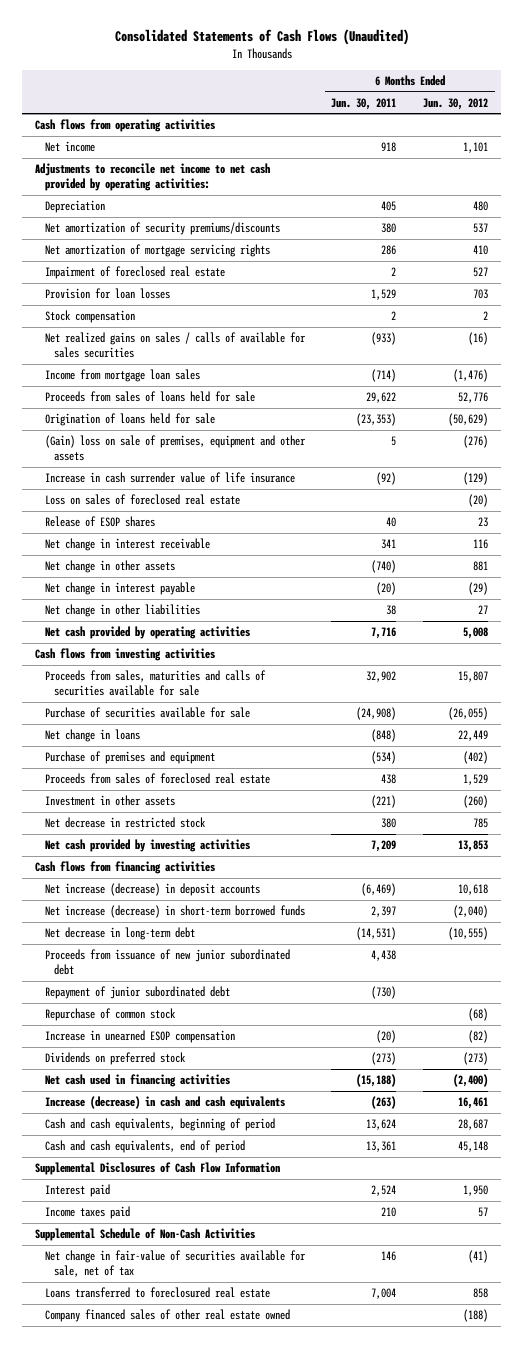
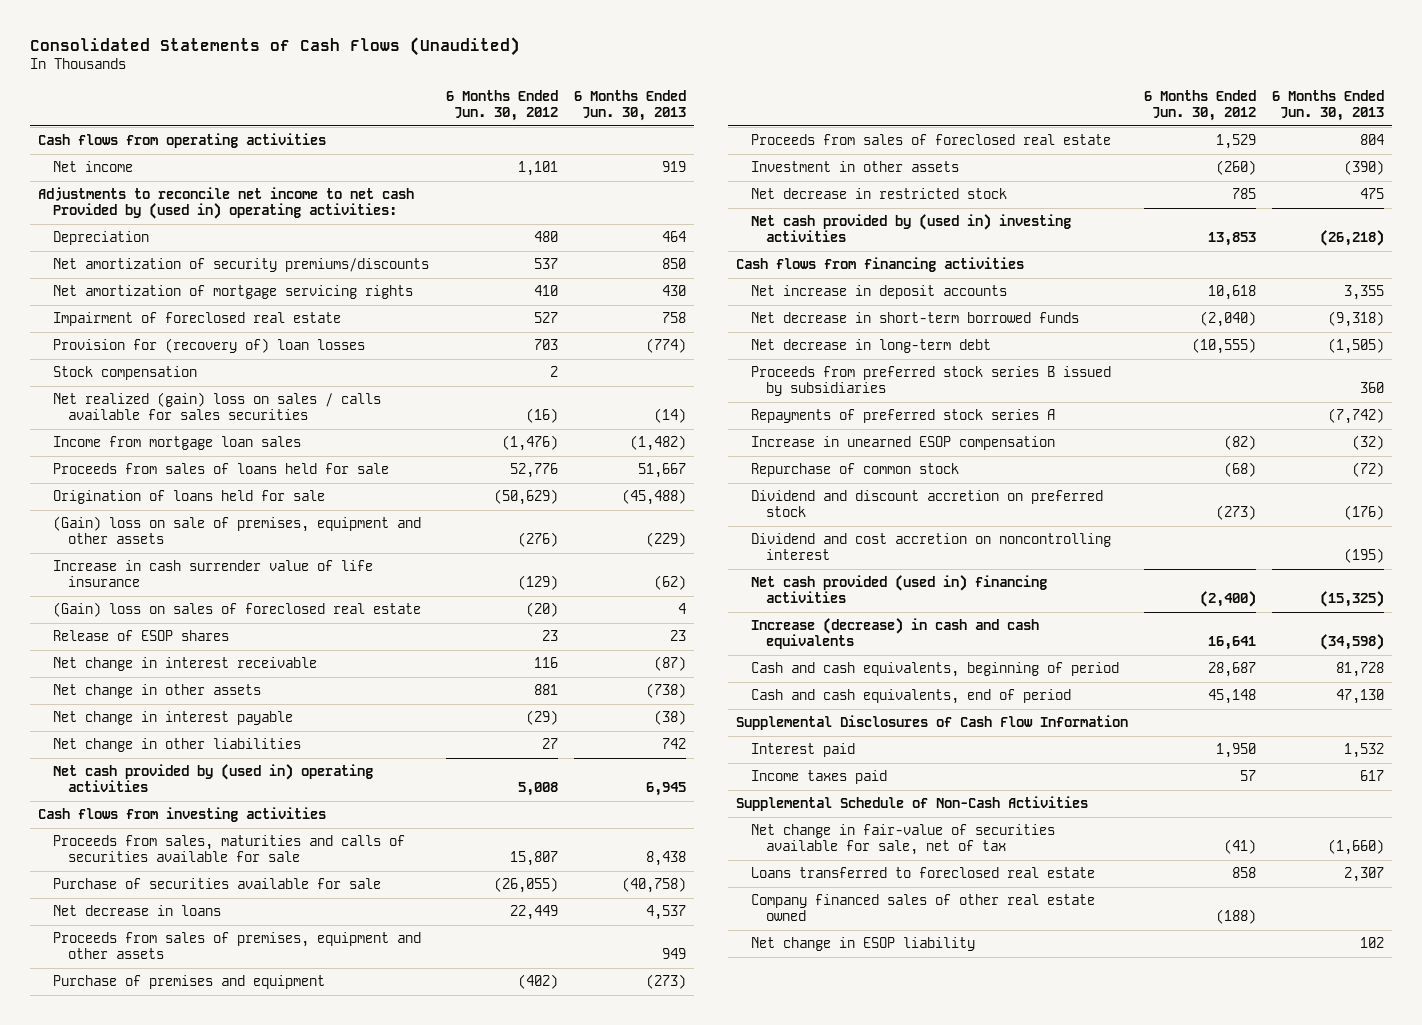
[331,97,397,110] Jun. 30, 2011 -> none
none -> [574,90,687,122] 6 Months Ended Jun. 30, 2013
[35,163,271,192] Adjustments to reconcile net income to net cash provided by operating activities: -> [37,187,414,220] Adjustments to reconcile net income to net cash Provided by (used in) operating activities:
[44,288,170,300] Provision for loan losses -> [53,338,366,354] Provision for (recovery of) loan losses
[44,332,306,359] Net realized gains on sales / calls of available for sales securities -> [53,392,382,421] Net realized (gain) loss on sales / calls available for sales securities
[44,494,240,506] Loss on sales of foreclosed real estate -> [53,602,422,618] (Gain) loss on sales of foreclosed real estate
[44,626,250,640] Net cash provided by operating activities -> [53,764,374,793] Net cash provided by (used in) operating activities
[44,729,140,743] Net change in loans -> [53,905,222,917] Net decrease in loans
none -> [53,932,422,960] Proceeds from sales of premises, equipment and other assets
[44,839,250,853] Net cash provided by investing activities -> [751,214,1072,243] Net cash provided by (used in) investing activities
[44,883,260,897] Net increase (decrease) in deposit accounts -> [751,285,1008,300] Net increase in deposit accounts
[44,905,305,919] Net increase (decrease) in short-term borrowed funds -> [751,312,1080,324] Net decrease in short-term borrowed funds
[44,949,290,976] Proceeds from issuance of new junior subordinated debt -> none
[44,986,230,1000] Repayment of junior subordinated debt -> none
none -> [751,366,1112,397] Proceeds from preferred stock series B issued by subsidiaries
none -> [751,409,1056,424] Repayments of preferred stock series A
[44,1008,176,1022] Repurchase of common stock -> [751,463,960,478] Repurchase of common stock
[44,1052,186,1066] Dividends on preferred stock -> [751,490,1104,518] Dividend and discount accretion on preferred stock
none -> [751,533,1112,561] Dividend and cost accretion on noncontrolling interest
[44,1074,230,1088] Net cash used in financing activities -> [751,575,1048,604] Net cash provided (used in) financing activities
[457,1097,488,1110] 16,461 -> [1208,636,1257,651] 16,641
[44,1287,270,1299] Loans transferred to foreclosured real estate -> [751,867,1096,879] Loans transferred to foreclosed real estate
none -> [751,937,976,952] Net change in ESOP liability

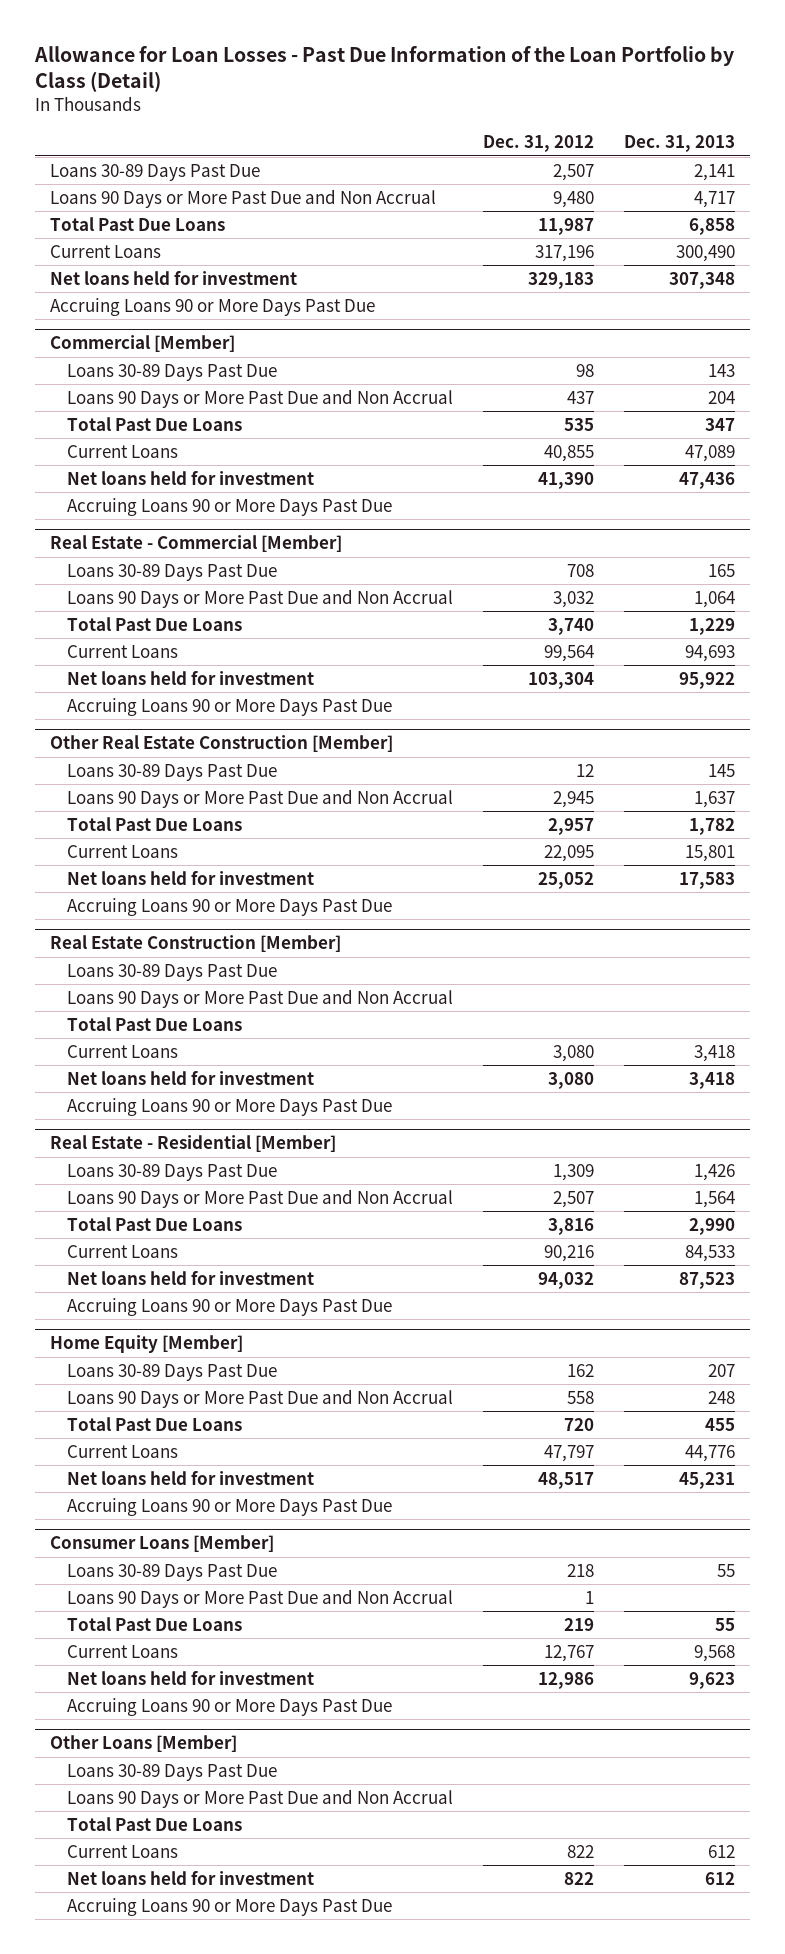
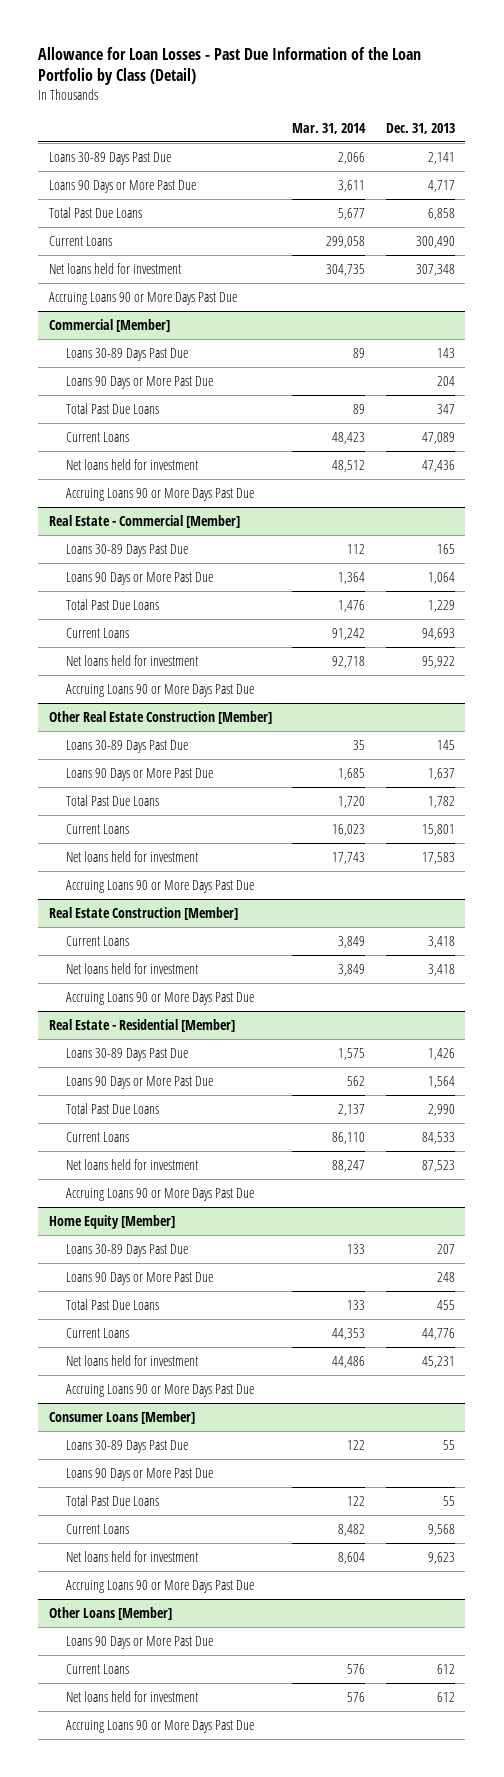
[482,135,594,153] Dec. 31, 2012 -> none
none -> [292,122,367,134] Mar. 31, 2014
[50,188,437,208] Loans 90 Days or More Past Due and Non Accrual -> [48,179,196,193] Loans 90 Days or More Past Due
[66,388,453,408] Loans 90 Days or More Past Due and Non Accrual -> [65,375,213,389] Loans 90 Days or More Past Due
[66,588,453,608] Loans 90 Days or More Past Due and Non Accrual -> [65,571,213,585] Loans 90 Days or More Past Due
[66,788,453,808] Loans 90 Days or More Past Due and Non Accrual -> [65,767,213,781] Loans 90 Days or More Past Due
[66,963,277,981] Loans 30-89 Days Past Due -> none
[66,988,453,1008] Loans 90 Days or More Past Due and Non Accrual -> none
[66,1016,242,1031] Total Past Due Loans -> none
[66,1188,453,1208] Loans 90 Days or More Past Due and Non Accrual -> [65,1075,213,1089] Loans 90 Days or More Past Due
[66,1388,453,1408] Loans 90 Days or More Past Due and Non Accrual -> [65,1271,213,1285] Loans 90 Days or More Past Due
[66,1588,453,1608] Loans 90 Days or More Past Due and Non Accrual -> [65,1467,213,1481] Loans 90 Days or More Past Due
[66,1763,277,1781] Loans 30-89 Days Past Due -> none
[66,1816,242,1831] Total Past Due Loans -> none
[66,1788,453,1808] Loans 90 Days or More Past Due and Non Accrual -> [65,1635,213,1649] Loans 90 Days or More Past Due

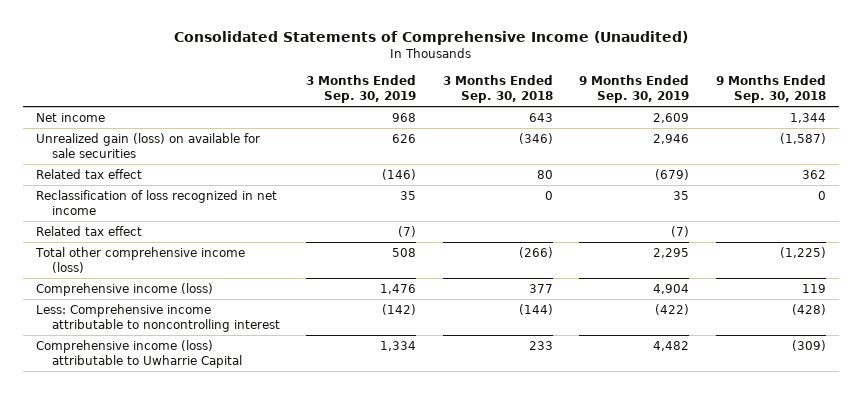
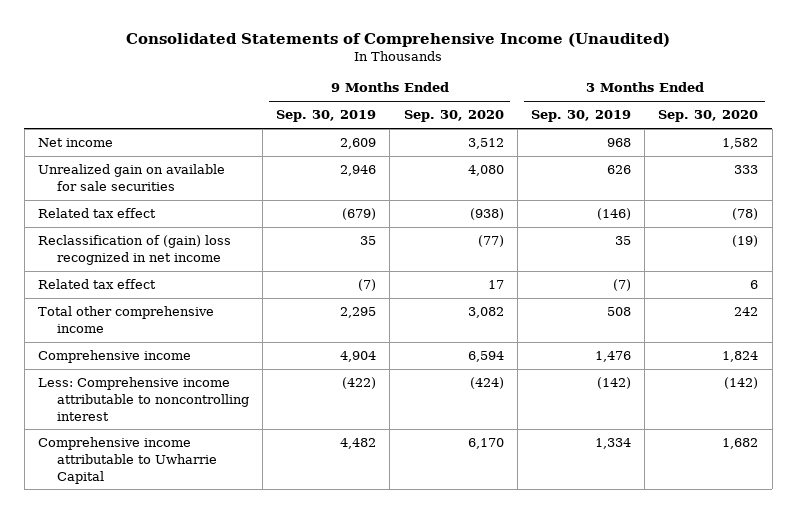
[442,74,553,103] 3 Months Ended Sep. 30, 2018 -> none
[715,74,826,103] 9 Months Ended Sep. 30, 2018 -> none
none -> [403,110,504,123] Sep. 30, 2020
none -> [658,110,759,123] Sep. 30, 2020
[36,133,261,158] Unrealized gain (loss) on available for sale securities -> [37,164,225,191] Unrealized gain on available for sale securities
[36,190,278,215] Reclassification of loss recognized in net income -> [37,235,231,265] Reclassification of (gain) loss recognized in net income
[35,247,246,273] Total other comprehensive income (loss) -> [37,306,214,333] Total other comprehensive income
[36,283,214,297] Comprehensive income (loss) -> [37,350,191,364] Comprehensive income
[36,340,243,368] Comprehensive income (loss) attributable to Uwharrie Capital -> [37,437,217,484] Comprehensive income attributable to Uwharrie Capital

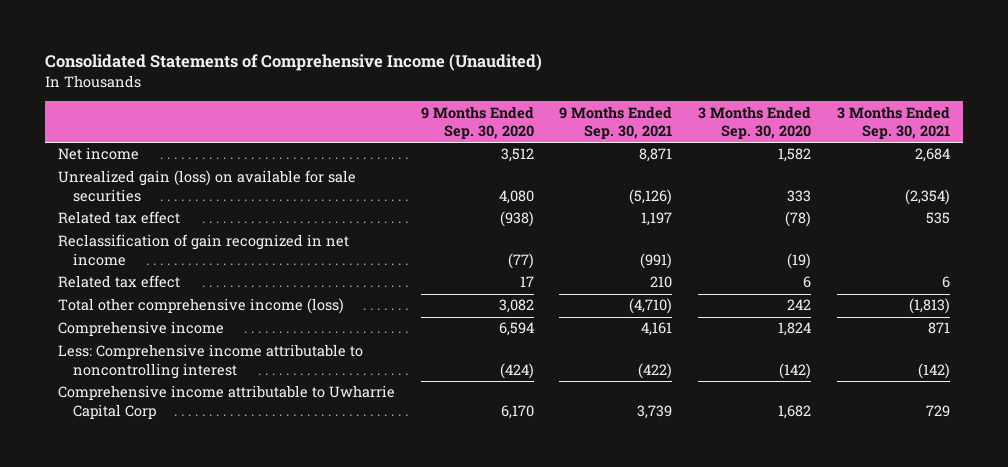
[276,110,377,123] Sep. 30, 2019 -> none
[531,110,632,123] Sep. 30, 2019 -> none
none -> [559,105,673,140] 9 Months Ended Sep. 30, 2021
none -> [836,105,950,140] 3 Months Ended Sep. 30, 2021
[37,164,225,191] Unrealized gain on available for sale securities -> [57,170,356,203] Unrealized gain (loss) on available for sale securities
[37,235,231,265] Reclassification of (gain) loss recognized in net income -> [57,234,349,267] Reclassification of gain recognized in net income
[37,306,214,333] Total other comprehensive income -> [57,298,344,315] Total other comprehensive income (loss)
[37,437,217,484] Comprehensive income attributable to Uwharrie Capital -> [57,385,395,420] Comprehensive income attributable to Uwharrie Capital Corp

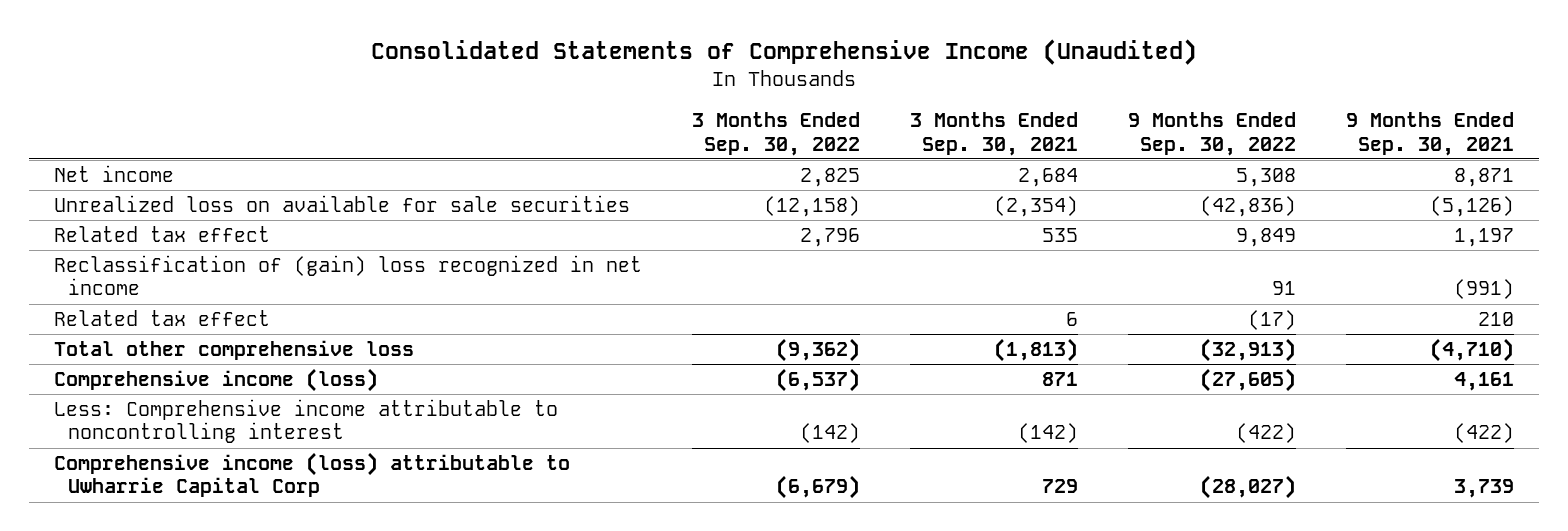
[420,105,534,140] 9 Months Ended Sep. 30, 2020 -> none
[698,105,812,140] 3 Months Ended Sep. 30, 2020 -> none
none -> [691,112,860,156] 3 Months Ended Sep. 30, 2022
none -> [1127,112,1296,156] 9 Months Ended Sep. 30, 2022
[57,170,356,203] Unrealized gain (loss) on available for sale securities -> [54,194,631,212] Unrealized loss on available for sale securities
[57,234,349,267] Reclassification of gain recognized in net income -> [54,254,643,296] Reclassification of (gain) loss recognized in net income
[57,298,344,315] Total other comprehensive income (loss) -> [54,339,415,360] Total other comprehensive loss
[57,321,224,337] Comprehensive income -> [54,367,379,392] Comprehensive income (loss)
[57,385,395,420] Comprehensive income attributable to Uwharrie Capital Corp -> [54,451,571,498] Comprehensive income (loss) attributable to Uwharrie Capital Corp

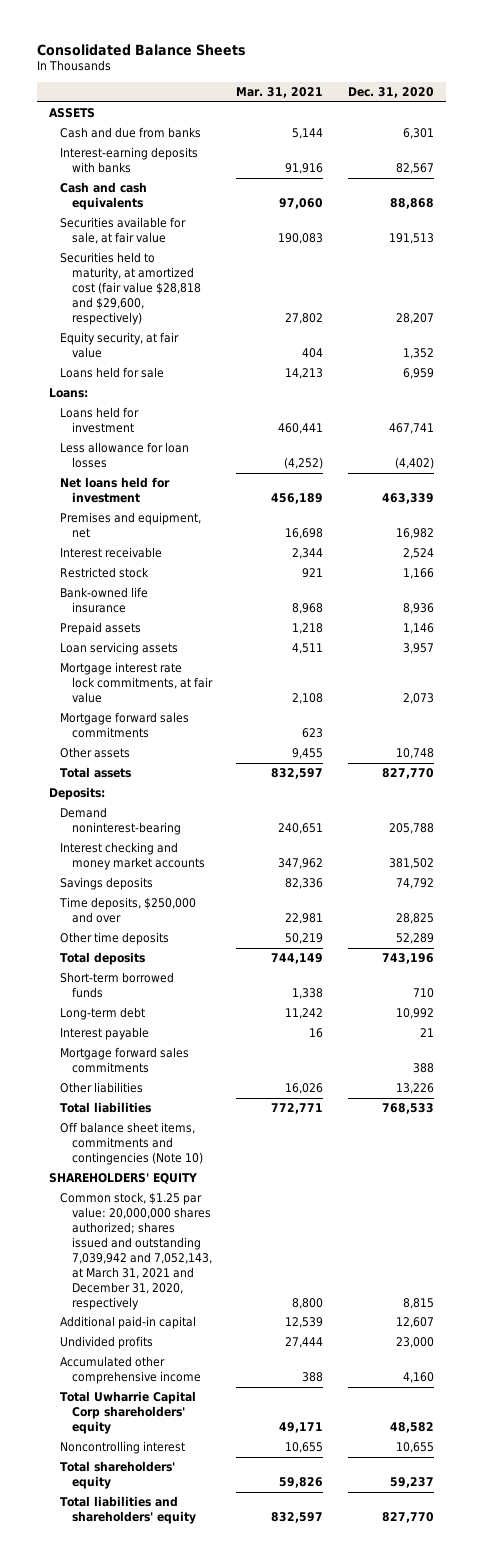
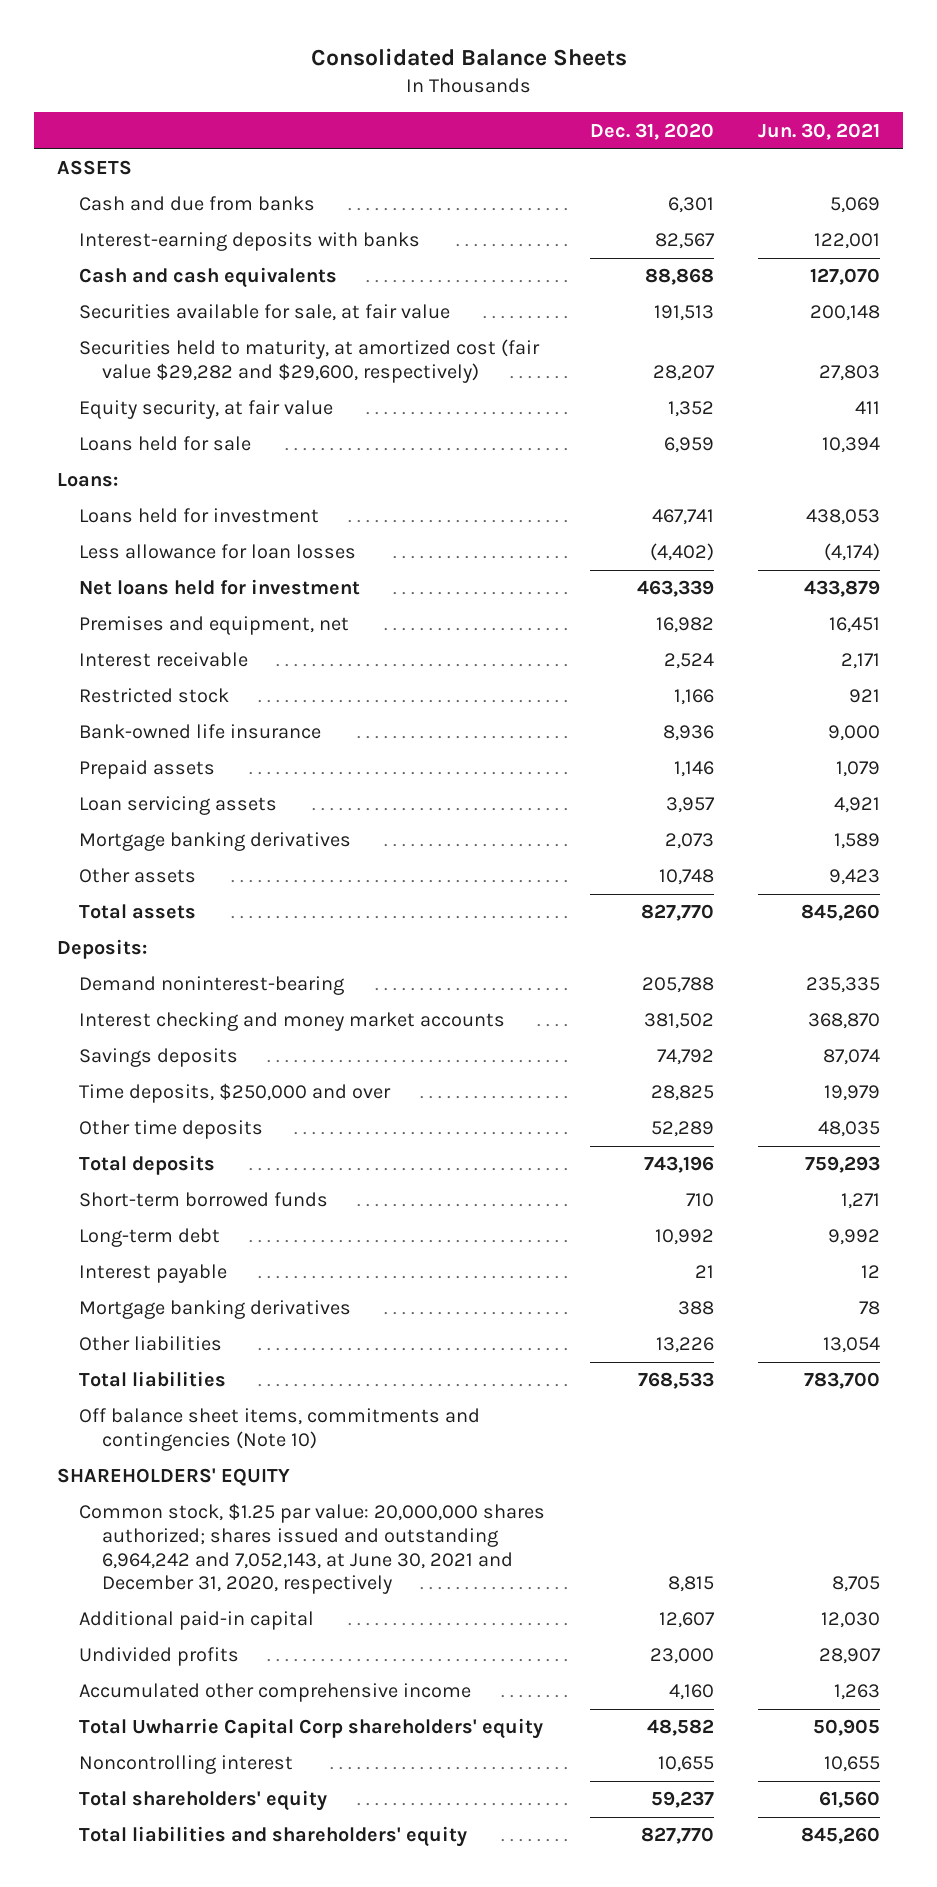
[236,87,324,99] Mar. 31, 2021 -> none
none -> [758,122,881,140] Jun. 30, 2021
[60,252,201,325] Securities held to maturity, at amortized cost (fair value $28,818 and $29,600, respectively) -> [79,339,541,384] Securities held to maturity, at amortized cost (fair value $29,282 and $29,600, respectively)
[60,712,190,739] Mortgage forward sales commitments -> none
[60,662,213,704] Mortgage interest rate lock commitments, at fair value -> [79,832,352,852] Mortgage banking derivatives
[60,1047,190,1074] Mortgage forward sales commitments -> [79,1300,352,1320] Mortgage banking derivatives
[60,1192,212,1310] Common stock, $1.25 par value: 20,000,000 shares authorized; shares issued and outstanding 7,039,942 and 7,052,143, at March 31, 2021 and December 31, 2020, respectively -> [79,1503,546,1595] Common stock, $1.25 par value: 20,000,000 shares authorized; shares issued and outstanding 6,964,242 and 7,052,143, at June 30, 2021 and December 31, 2020, respectively

